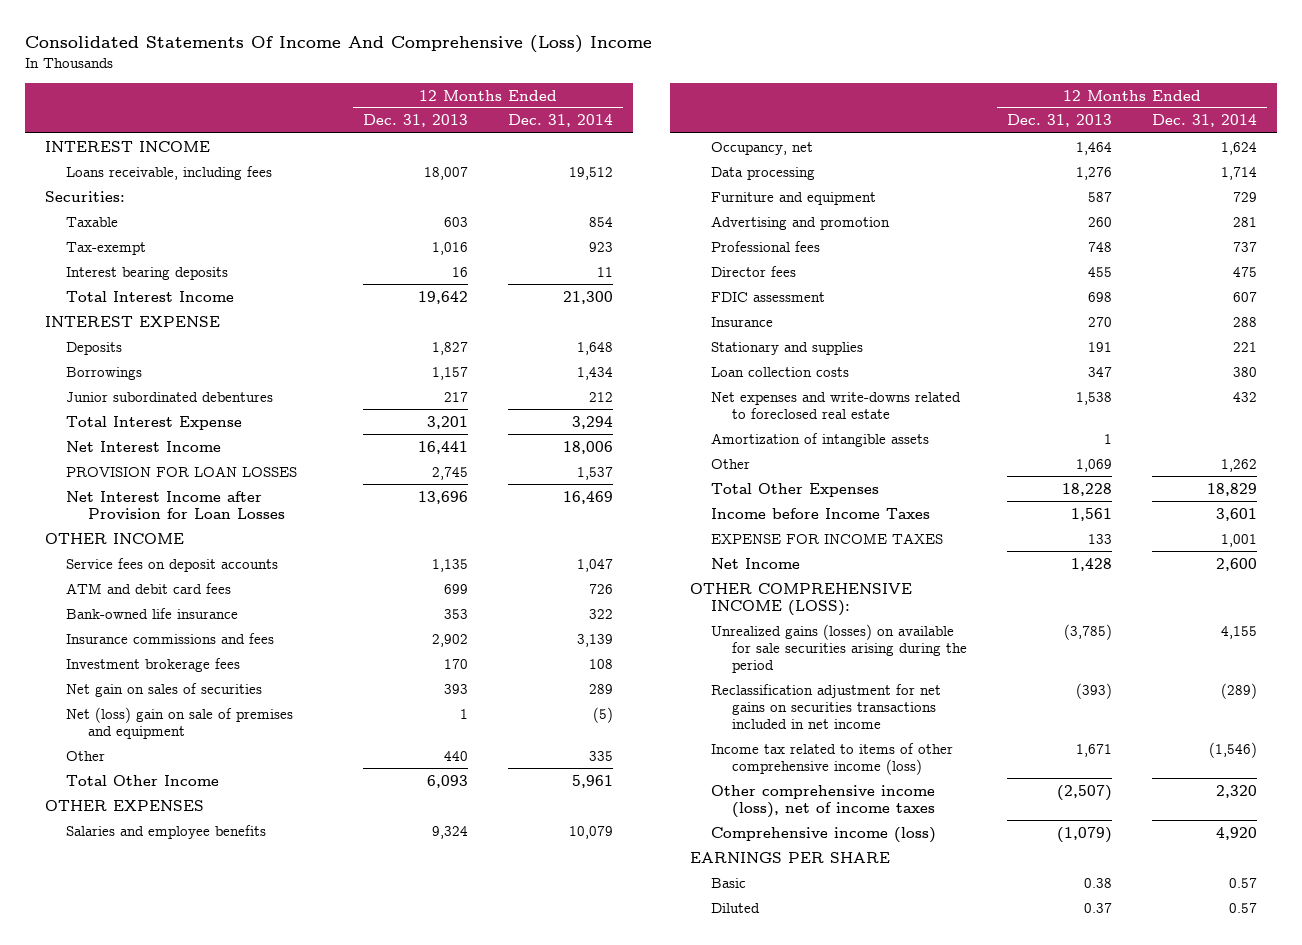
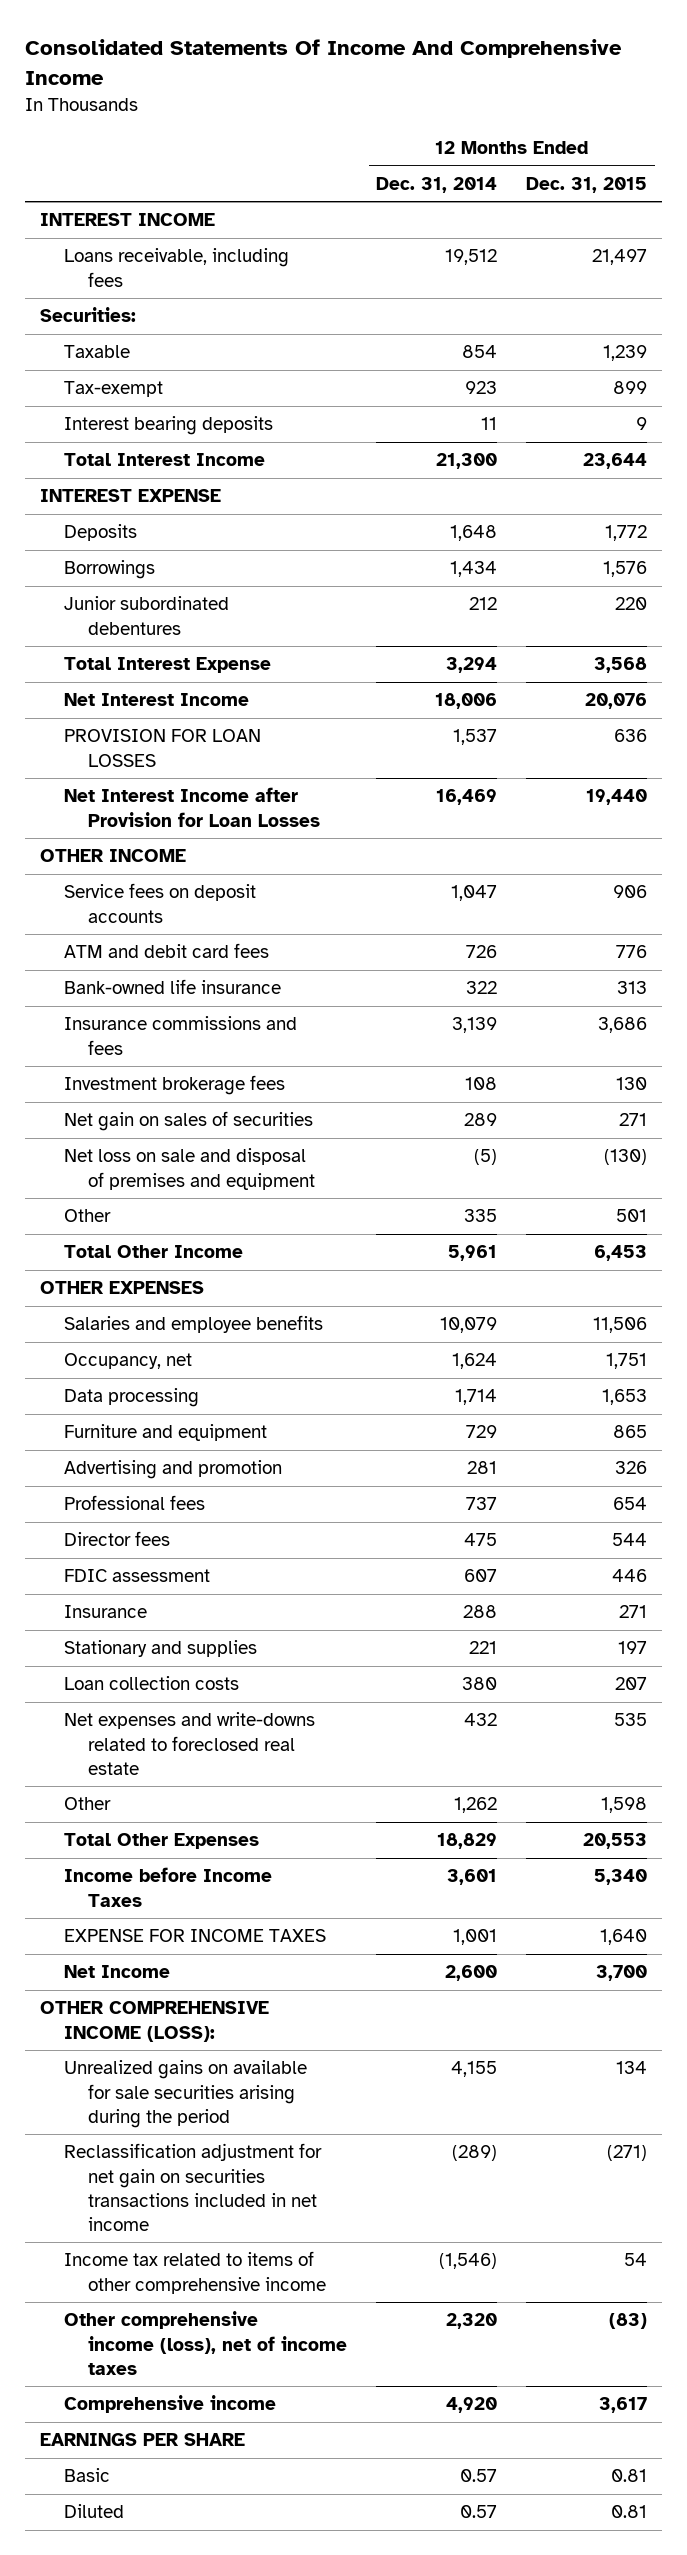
[24,34,652,53] Consolidated Statements Of Income And Comprehensive (Loss) Income -> [25,39,623,85] Consolidated Statements Of Income And Comprehensive Income
[362,114,468,128] Dec. 31, 2013 -> none
none -> [526,176,648,193] Dec. 31, 2015
[66,706,294,739] Net (loss) gain on sale of premises and equipment -> [64,1148,316,1190] Net loss on sale and disposal of premises and equipment
[711,432,930,447] Amortization of intangible assets -> none
[711,623,968,674] Unrealized gains (losses) on available for sale securities arising during the period -> [64,2060,308,2128] Unrealized gains on available for sale securities arising during the period
[711,683,942,730] Reclassification adjustment for net gains on securities transactions included in net income -> [64,2143,323,2231] Reclassification adjustment for net gain on securities transactions included in net income
[711,742,954,775] Income tax related to items of other comprehensive income (loss) -> [64,2251,327,2294] Income tax related to items of other comprehensive income
[711,826,937,843] Comprehensive income (loss) -> [64,2395,277,2414] Comprehensive income

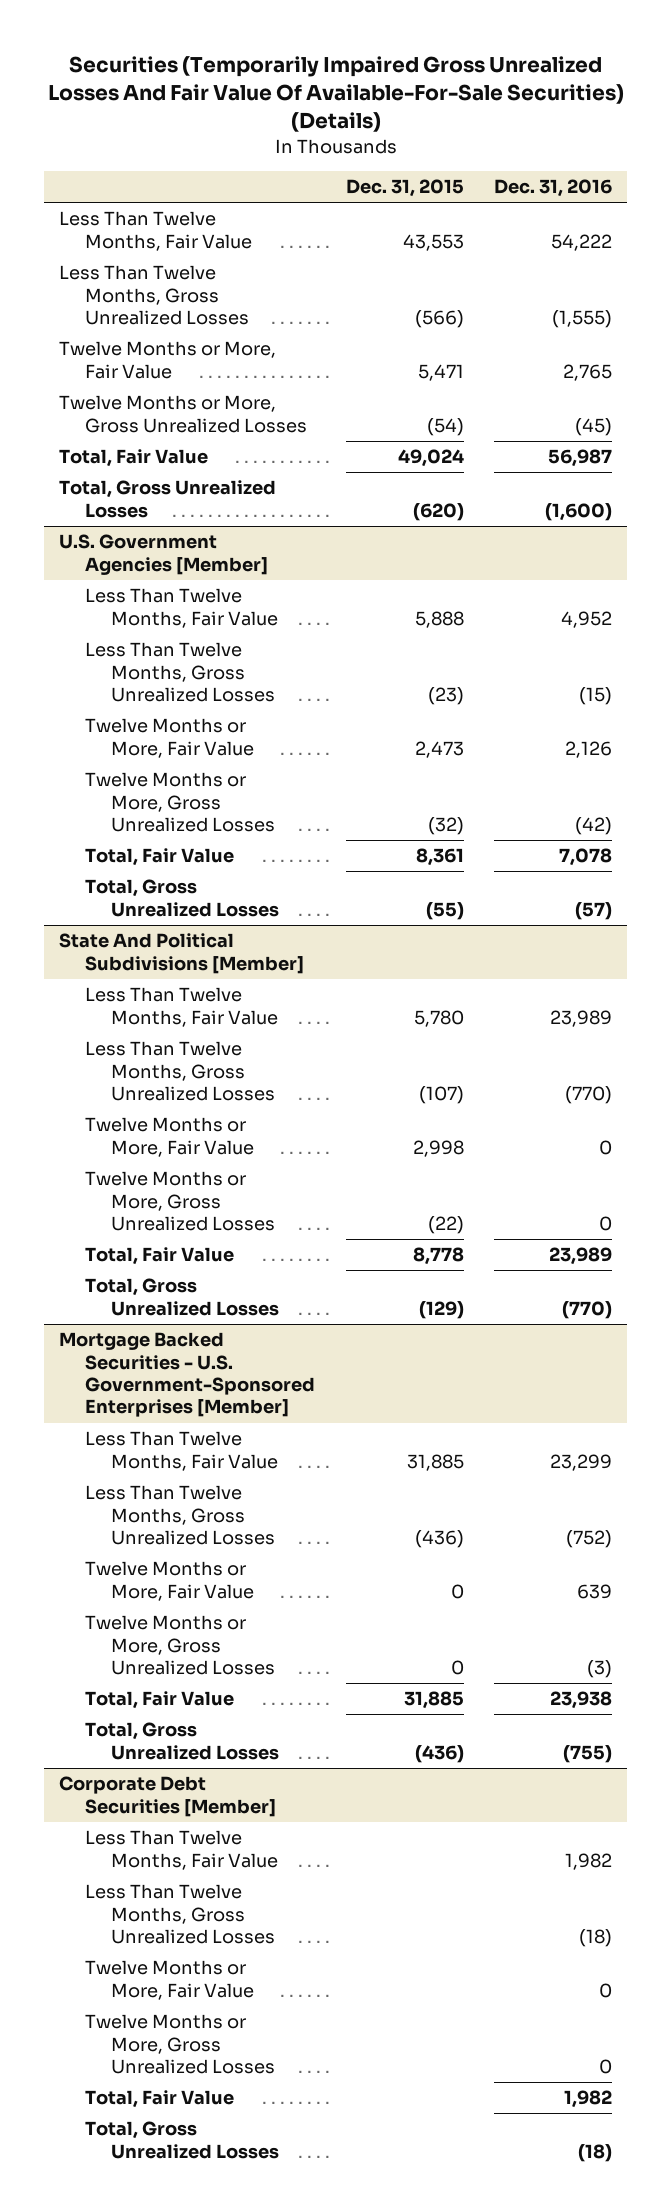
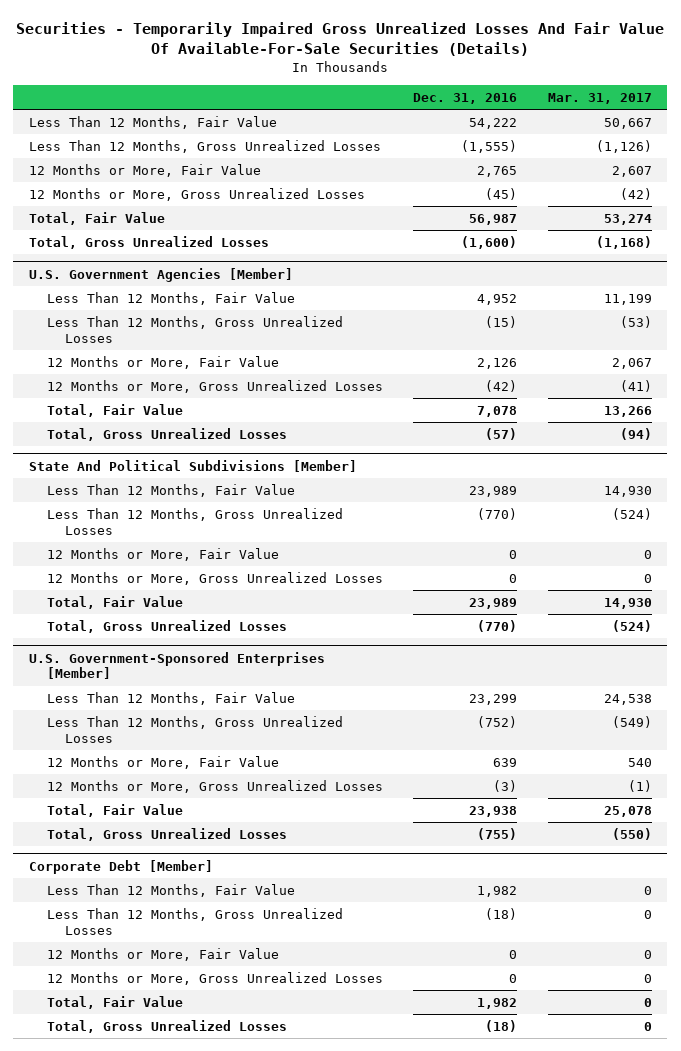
[47,56,624,133] Securities (Temporarily Impaired Gross Unrealized Losses And Fair Value Of Available-For-Sale Securities) (Details) -> [16,21,665,57] Securities - Temporarily Impaired Gross Unrealized Losses And Fair Value Of Available-For-Sale Securities (Details)
[345,178,464,197] Dec. 31, 2015 -> none
none -> [547,92,652,104] Mar. 31, 2017
[59,211,253,251] Less Than Twelve Months, Fair Value -> [28,115,277,129] Less Than 12 Months, Fair Value
[59,265,250,326] Less Than Twelve Months, Gross Unrealized Losses -> [28,139,381,153] Less Than 12 Months, Gross Unrealized Losses
[59,341,277,379] Twelve Months or More, Fair Value -> [28,163,261,177] 12 Months or More, Fair Value
[59,395,308,433] Twelve Months or More, Gross Unrealized Losses -> [28,187,365,201] 12 Months or More, Gross Unrealized Losses
[85,588,279,628] Less Than Twelve Months, Fair Value -> [46,291,295,305] Less Than 12 Months, Fair Value
[85,642,276,703] Less Than Twelve Months, Gross Unrealized Losses -> [46,315,343,343] Less Than 12 Months, Gross Unrealized Losses
[85,718,255,758] Twelve Months or More, Fair Value -> [46,355,279,369] 12 Months or More, Fair Value
[85,772,276,833] Twelve Months or More, Gross Unrealized Losses -> [46,379,383,393] 12 Months or More, Gross Unrealized Losses
[85,987,279,1027] Less Than Twelve Months, Fair Value -> [46,483,295,497] Less Than 12 Months, Fair Value
[85,1041,276,1102] Less Than Twelve Months, Gross Unrealized Losses -> [46,507,343,535] Less Than 12 Months, Gross Unrealized Losses
[85,1117,255,1157] Twelve Months or More, Fair Value -> [46,547,279,561] 12 Months or More, Fair Value
[85,1171,276,1232] Twelve Months or More, Gross Unrealized Losses -> [46,571,383,585] 12 Months or More, Gross Unrealized Losses
[59,1332,316,1418] Mortgage Backed Securities - U.S. Government-Sponsored Enterprises [Member] -> [28,651,325,680] U.S. Government-Sponsored Enterprises [Member]
[85,1431,279,1471] Less Than Twelve Months, Fair Value -> [46,691,295,705] Less Than 12 Months, Fair Value
[85,1485,276,1546] Less Than Twelve Months, Gross Unrealized Losses -> [46,715,343,743] Less Than 12 Months, Gross Unrealized Losses
[85,1561,255,1601] Twelve Months or More, Fair Value -> [46,755,279,769] 12 Months or More, Fair Value
[85,1615,276,1676] Twelve Months or More, Gross Unrealized Losses -> [46,779,383,793] 12 Months or More, Gross Unrealized Losses
[59,1776,277,1817] Corporate Debt Securities [Member] -> [28,859,213,874] Corporate Debt [Member]
[85,1830,279,1870] Less Than Twelve Months, Fair Value -> [46,883,295,897] Less Than 12 Months, Fair Value
[85,1884,276,1945] Less Than Twelve Months, Gross Unrealized Losses -> [46,907,343,935] Less Than 12 Months, Gross Unrealized Losses
[85,1960,255,2000] Twelve Months or More, Fair Value -> [46,947,279,961] 12 Months or More, Fair Value
[85,2014,276,2075] Twelve Months or More, Gross Unrealized Losses -> [46,971,383,985] 12 Months or More, Gross Unrealized Losses

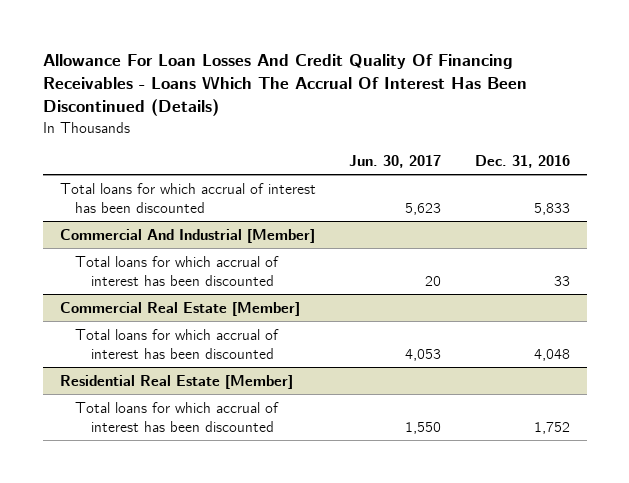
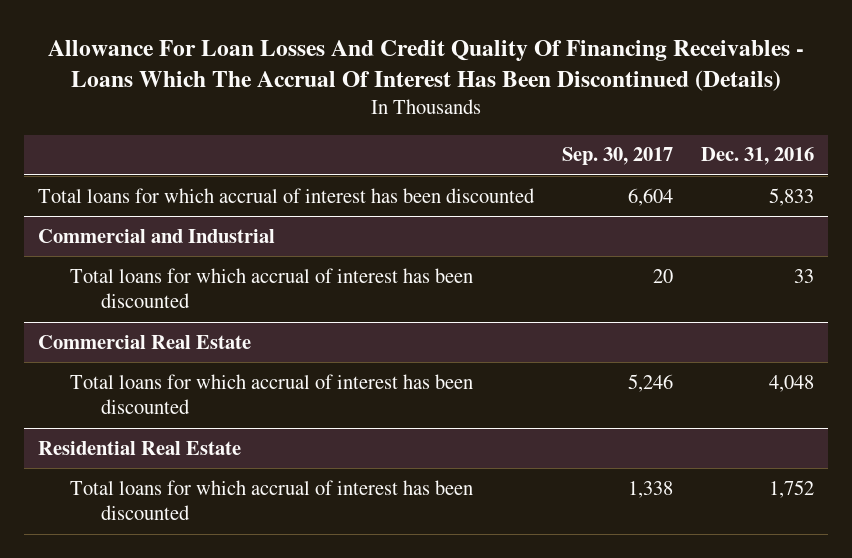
[349,155,442,169] Jun. 30, 2017 -> none
none -> [561,147,673,166] Sep. 30, 2017
[59,228,315,243] Commercial And Industrial [Member] -> [38,228,276,243] Commercial and Industrial
[59,301,300,316] Commercial Real Estate [Member] -> [38,334,252,349] Commercial Real Estate
[59,374,293,389] Residential Real Estate [Member] -> [38,440,242,455] Residential Real Estate

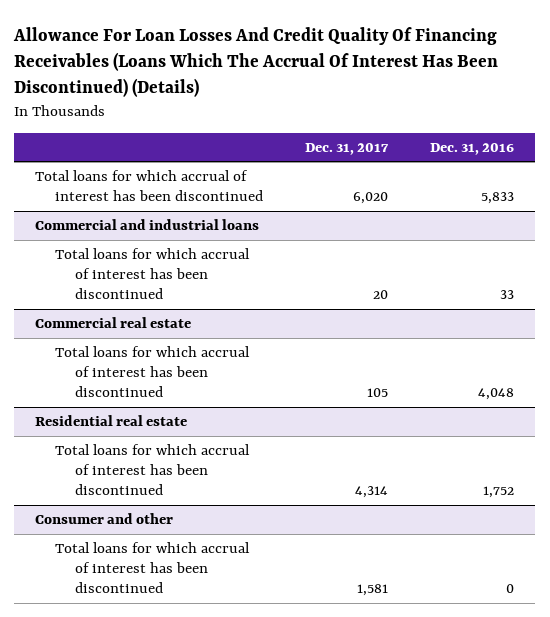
[47,39,804,92] Allowance For Loan Losses And Credit Quality Of Financing Receivables - Loans Which The Accrual Of Interest Has Been Discontinued (Details) -> [13,26,499,98] Allowance For Loan Losses And Credit Quality Of Financing Receivables (Loans Which The Accrual Of Interest Has Been Discontinued) (Details)
[561,147,673,166] Sep. 30, 2017 -> none
none -> [305,142,390,155] Dec. 31, 2017
[38,187,536,203] Total loans for which accrual of interest has been discounted -> [35,170,264,202] Total loans for which accrual of interest has been discontinued
[38,228,276,243] Commercial and Industrial -> [35,219,260,231] Commercial and industrial loans
[69,267,473,309] Total loans for which accrual of interest has been discounted -> [55,248,251,300] Total loans for which accrual of interest has been discontinued
[38,334,252,349] Commercial Real Estate -> [35,317,192,329] Commercial real estate
[69,373,473,415] Total loans for which accrual of interest has been discounted -> [55,346,251,398] Total loans for which accrual of interest has been discontinued
[38,440,242,455] Residential Real Estate -> [35,415,188,427] Residential real estate
[69,479,473,521] Total loans for which accrual of interest has been discounted -> [55,444,251,496] Total loans for which accrual of interest has been discontinued
none -> [35,513,174,525] Consumer and other
none -> [55,542,251,594] Total loans for which accrual of interest has been discontinued

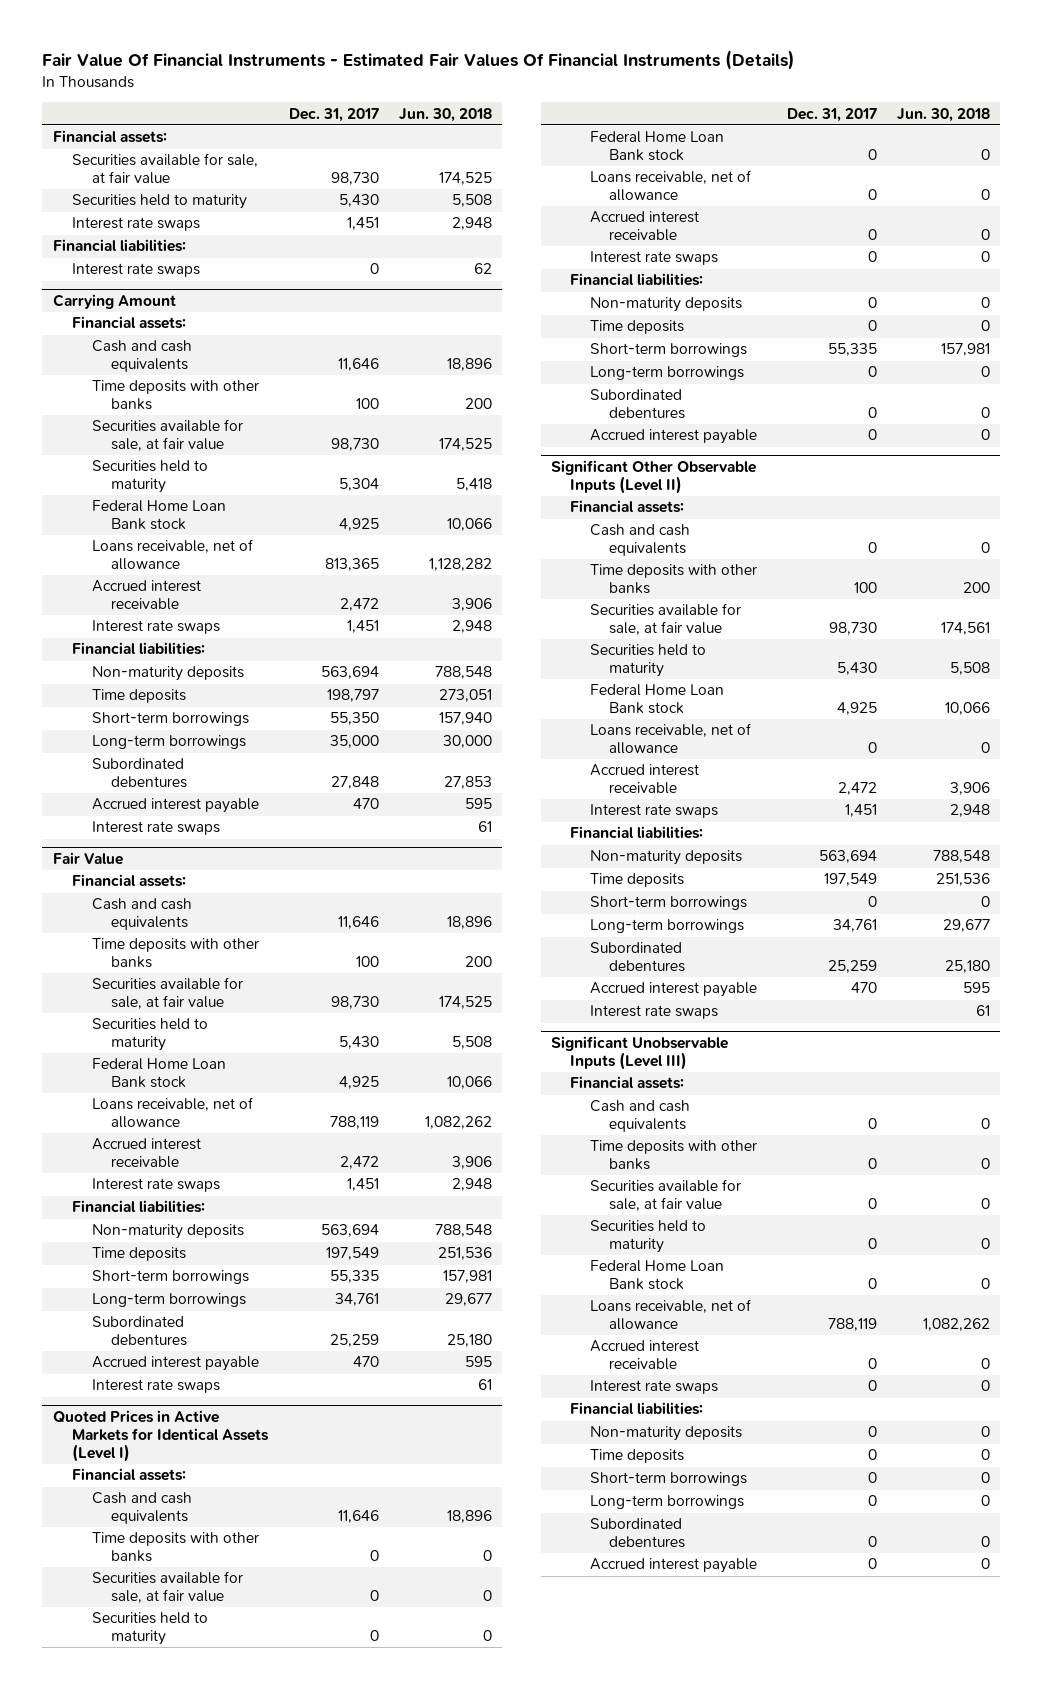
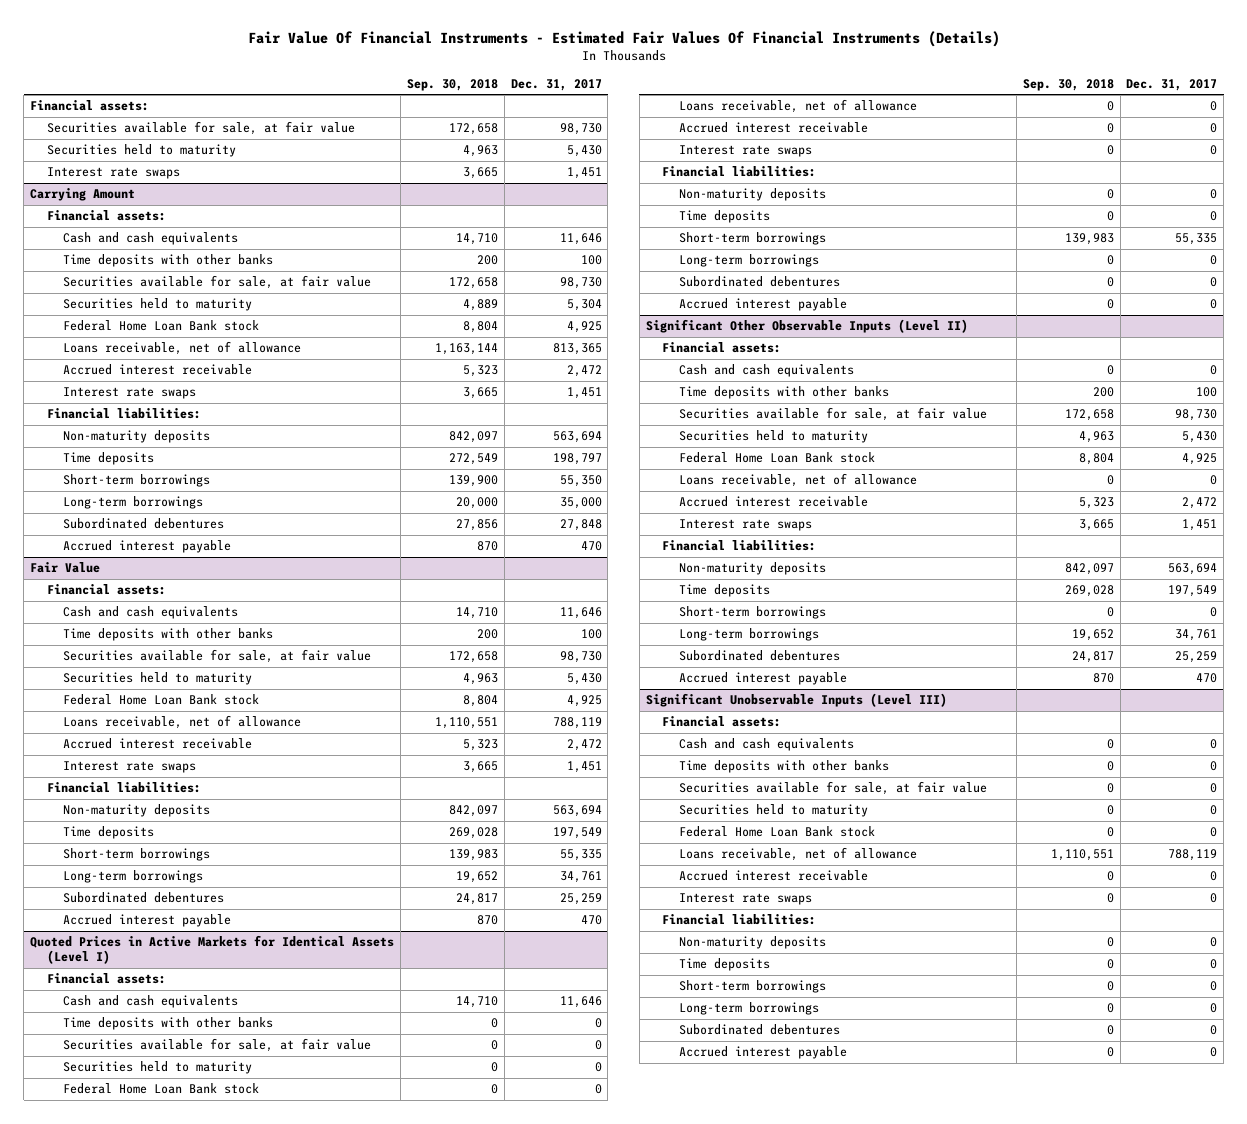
[399,107,493,122] Jun. 30, 2018 -> none
none -> [406,79,498,92] Sep. 30, 2018
[52,239,186,253] Financial liabilities: -> none
[72,263,201,278] Interest rate swaps -> none
[91,821,220,836] Interest rate swaps -> none
[91,1379,220,1394] Interest rate swaps -> none
[589,1005,718,1020] Interest rate swaps -> none

